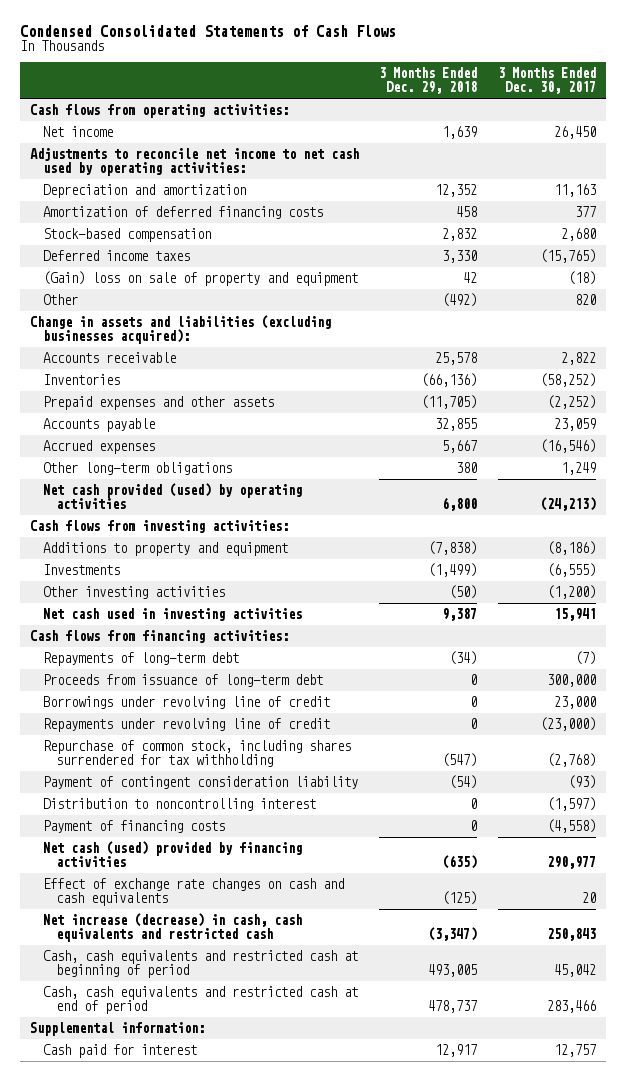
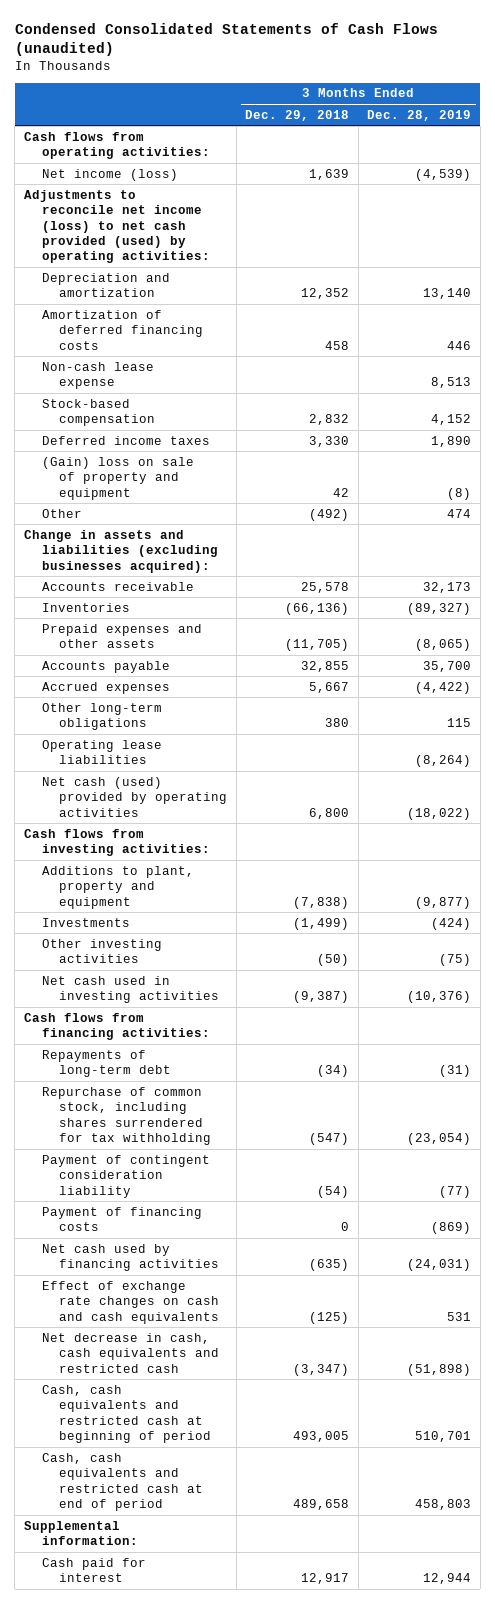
[19,24,396,37] Condensed Consolidated Statements of Cash Flows -> [14,23,438,57] Condensed Consolidated Statements of Cash Flows (unaudited)
[497,67,596,95] 3 Months Ended Dec. 30, 2017 -> none
none -> [367,109,472,121] Dec. 28, 2019
[43,125,114,137] Net income -> [41,168,178,181] Net income (loss)
[30,147,360,177] Adjustments to reconcile net income to net cash used by operating activities: -> [23,189,210,264] Adjustments to reconcile net income (loss) to net cash provided (used) by operating activities:
none -> [41,361,154,390] Non-cash lease expense
none -> [41,739,162,765] Operating lease liabilities
[43,482,303,510] Net cash provided (used) by operating activities -> [41,776,228,817] Net cash (used) provided by operating activities
[43,541,289,556] Additions to property and equipment -> [41,865,194,909] Additions to plant, property and equipment
[442,607,478,621] 9,387 -> [293,991,350,1004] (9,387)
[43,673,324,687] Proceeds from issuance of long-term debt -> none
[43,695,331,709] Borrowings under revolving line of credit -> none
[43,717,331,732] Repayments under revolving line of credit -> none
[43,797,317,811] Distribution to noncontrolling interest -> none
[43,840,303,868] Net cash (used) provided by financing activities -> [41,1243,220,1272] Net cash used by financing activities
[43,912,303,943] Net increase (decrease) in cash, cash equivalents and restricted cash -> [41,1332,220,1373] Net decrease in cash, cash equivalents and restricted cash
[428,1000,478,1014] 478,737 -> [293,1498,350,1510] 489,658

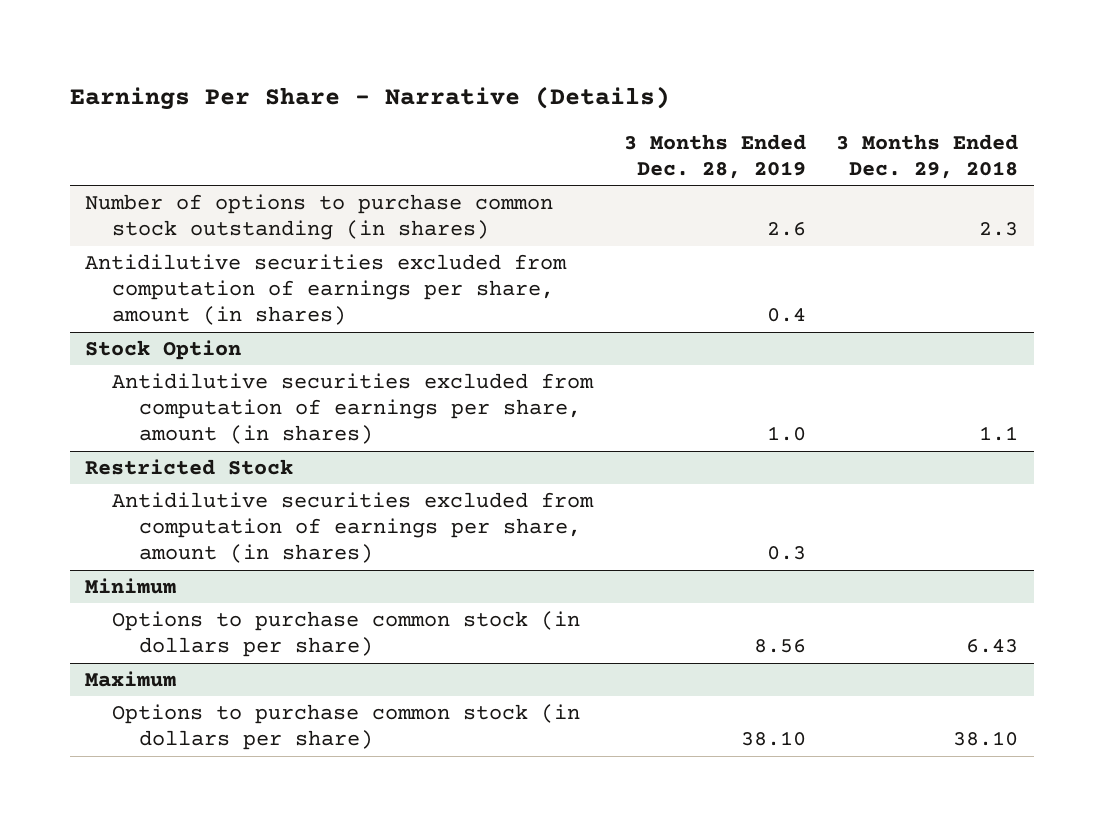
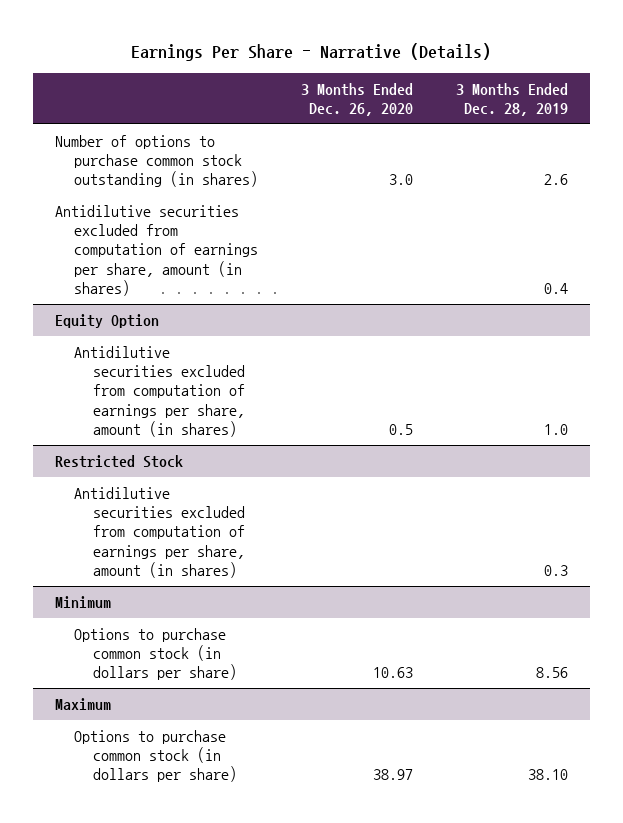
[836,133,1019,179] 3 Months Ended Dec. 29, 2018 -> none
none -> [301,82,414,117] 3 Months Ended Dec. 26, 2020
[85,340,242,361] Stock Option -> [54,313,159,328] Equity Option

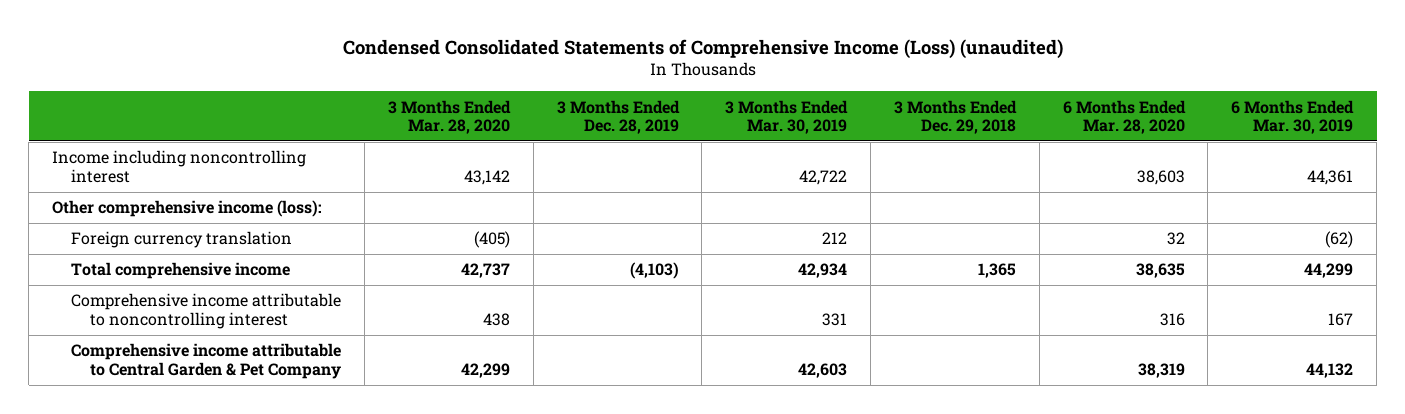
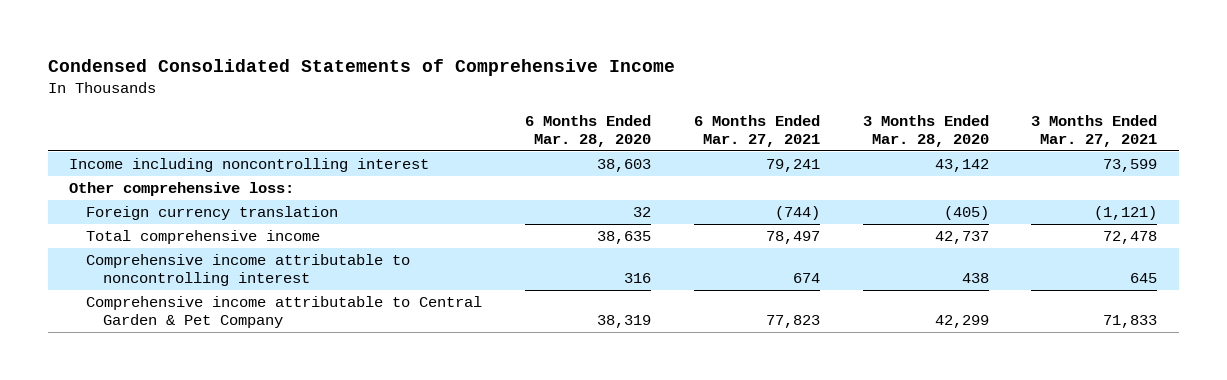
[342,38,1063,59] Condensed Consolidated Statements of Comprehensive Income (Loss) (unaudited) -> [47,58,675,76] Condensed Consolidated Statements of Comprehensive Income
[556,99,680,135] 3 Months Ended Dec. 28, 2019 -> none
[725,99,849,135] 3 Months Ended Mar. 30, 2019 -> none
[893,99,1017,135] 3 Months Ended Dec. 29, 2018 -> none
[1231,99,1355,135] 6 Months Ended Mar. 30, 2019 -> none
none -> [693,114,820,148] 6 Months Ended Mar. 27, 2021
none -> [1031,114,1158,148] 3 Months Ended Mar. 27, 2021
[51,200,322,218] Other comprehensive income (loss): -> [69,182,295,197] Other comprehensive loss:

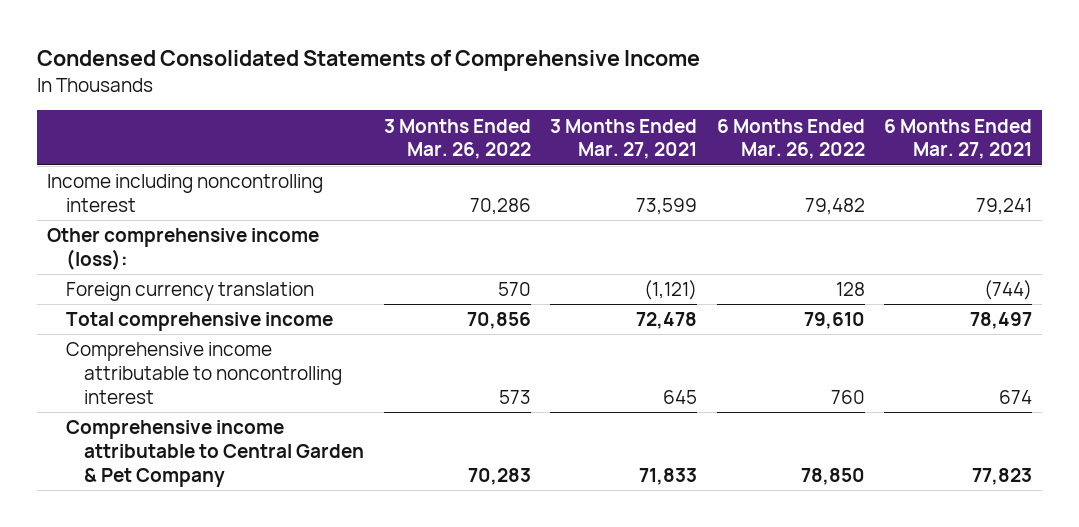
[524,114,651,148] 6 Months Ended Mar. 28, 2020 -> none
[862,114,989,148] 3 Months Ended Mar. 28, 2020 -> none
none -> [383,118,531,160] 3 Months Ended Mar. 26, 2022
none -> [716,118,865,160] 6 Months Ended Mar. 26, 2022
[69,182,295,197] Other comprehensive loss: -> [46,228,319,270] Other comprehensive income (loss):

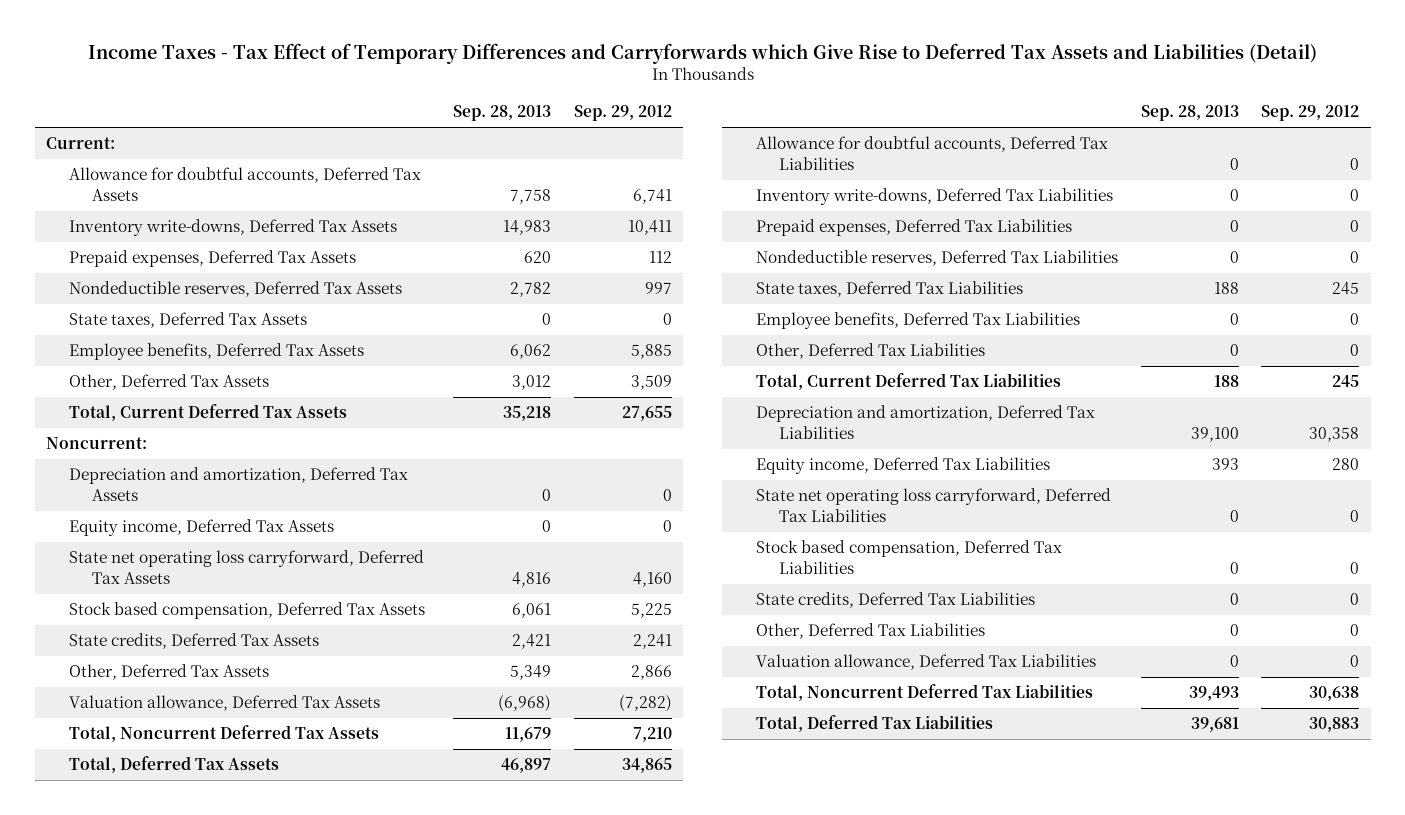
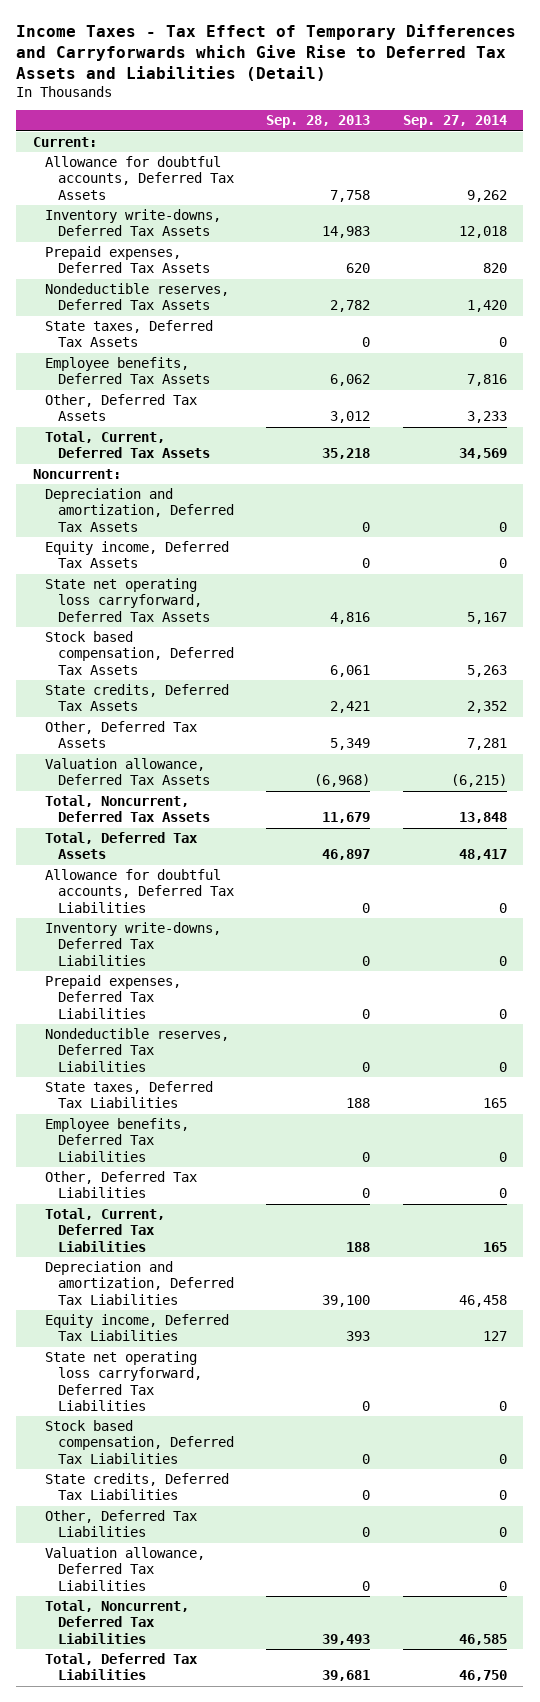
[573,105,672,122] Sep. 29, 2012 -> none
none -> [402,115,507,129] Sep. 27, 2014
[68,404,347,422] Total, Current Deferred Tax Assets -> [45,430,210,459] Total, Current, Deferred Tax Assets
[68,725,379,743] Total, Noncurrent Deferred Tax Assets -> [45,794,210,823] Total, Noncurrent, Deferred Tax Assets
[756,373,1062,391] Total, Current Deferred Tax Liabilities -> [45,1207,166,1252] Total, Current, Deferred Tax Liabilities
[756,684,1094,702] Total, Noncurrent Deferred Tax Liabilities -> [45,1599,190,1644] Total, Noncurrent, Deferred Tax Liabilities

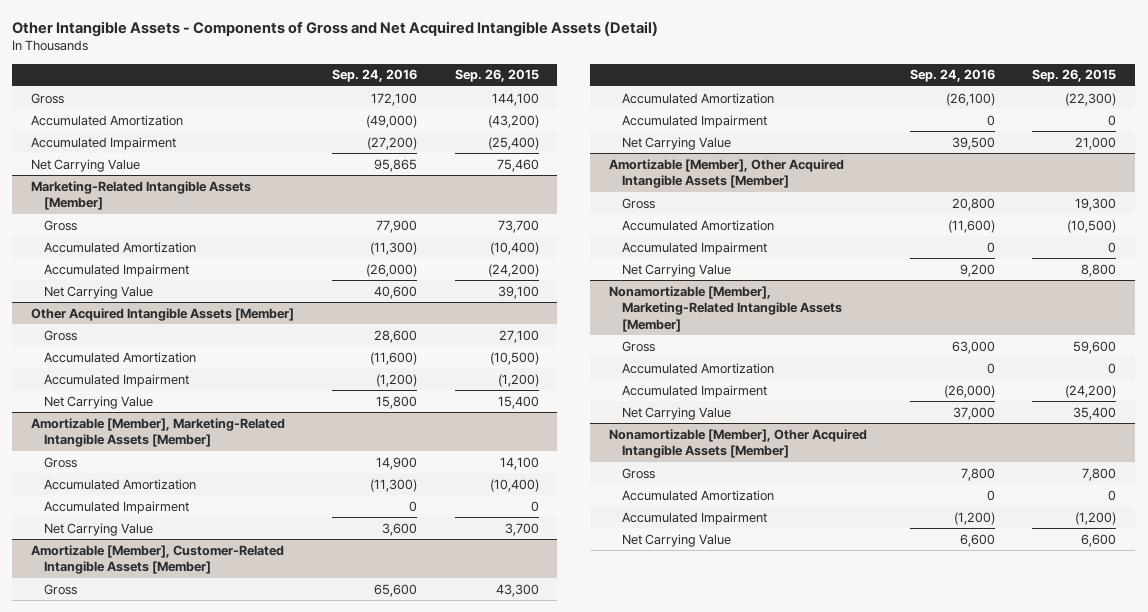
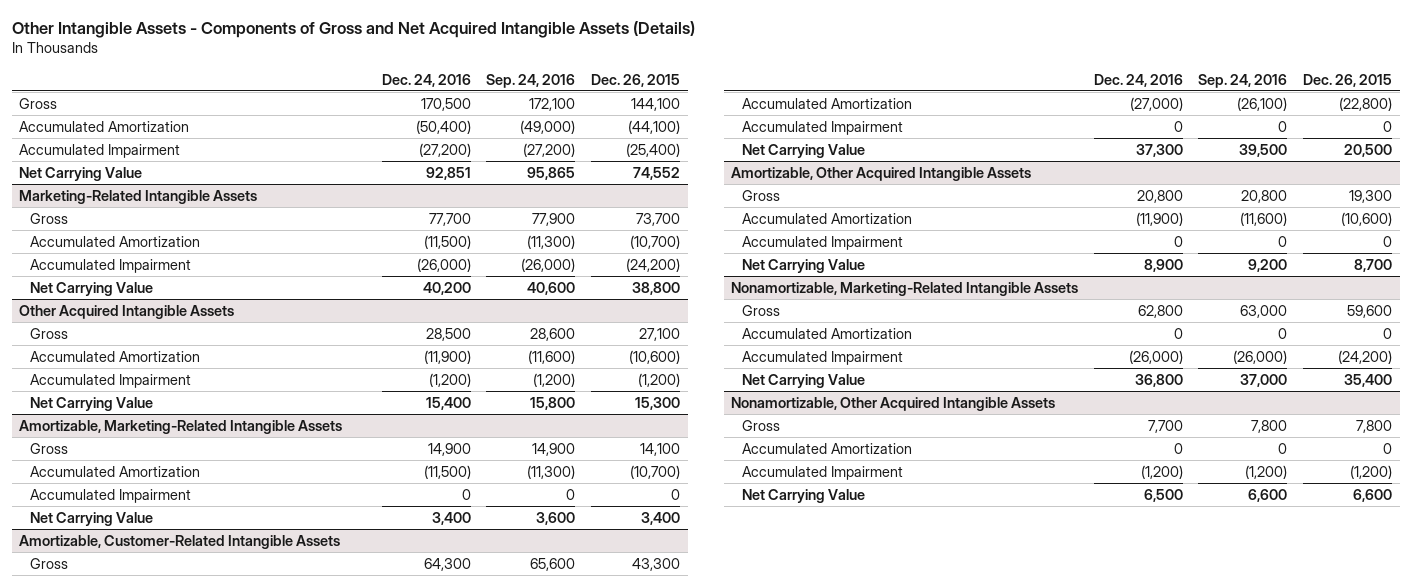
[12,20,659,37] Other Intangible Assets - Components of Gross and Net Acquired Intangible Assets (Detail) -> [11,20,695,38] Other Intangible Assets - Components of Gross and Net Acquired Intangible Assets (Details)
[454,69,539,83] Sep. 26, 2015 -> none
none -> [381,73,471,87] Dec. 24, 2016
none -> [590,73,680,87] Dec. 26, 2015
[31,180,252,211] Marketing-Related Intangible Assets [Member] -> [19,189,258,204] Marketing-Related Intangible Assets
[31,307,295,321] Other Acquired Intangible Assets [Member] -> [19,304,235,319] Other Acquired Intangible Assets
[31,417,286,448] Amortizable [Member], Marketing-Related Intangible Assets [Member] -> [19,419,343,434] Amortizable, Marketing-Related Intangible Assets
[31,544,285,575] Amortizable [Member], Customer-Related Intangible Assets [Member] -> [19,534,341,549] Amortizable, Customer-Related Intangible Assets
[609,158,845,189] Amortizable [Member], Other Acquired Intangible Assets [Member] -> [731,166,1032,181] Amortizable, Other Acquired Intangible Assets
[609,285,842,332] Nonamortizable [Member], Marketing-Related Intangible Assets [Member] -> [731,281,1079,296] Nonamortizable, Marketing-Related Intangible Assets
[609,428,868,459] Nonamortizable [Member], Other Acquired Intangible Assets [Member] -> [731,396,1056,411] Nonamortizable, Other Acquired Intangible Assets

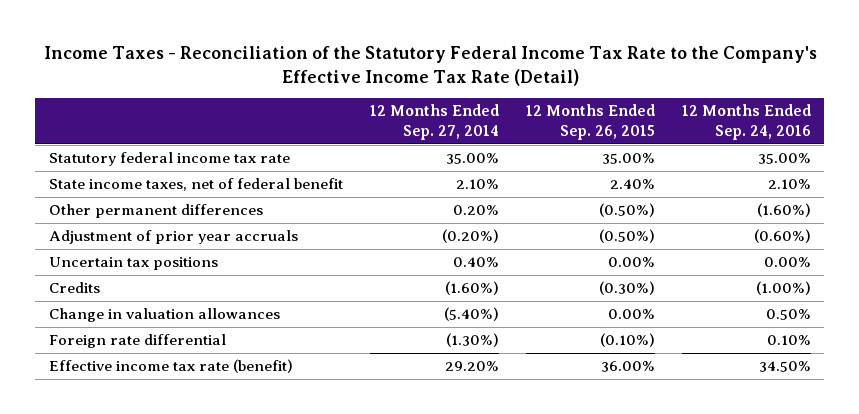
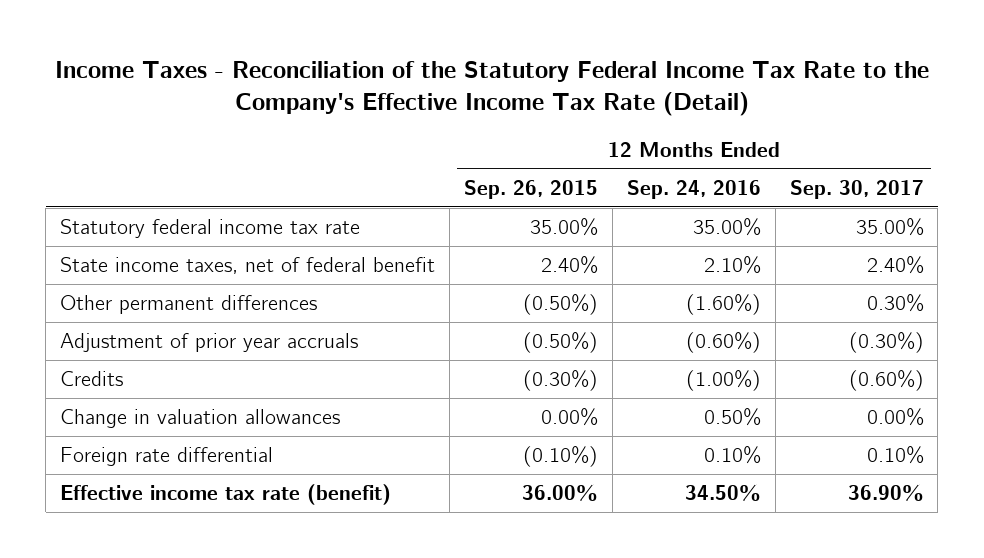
[369,104,499,141] 12 Months Ended Sep. 27, 2014 -> none
none -> [789,179,924,199] Sep. 30, 2017
[48,257,218,271] Uncertain tax positions -> none

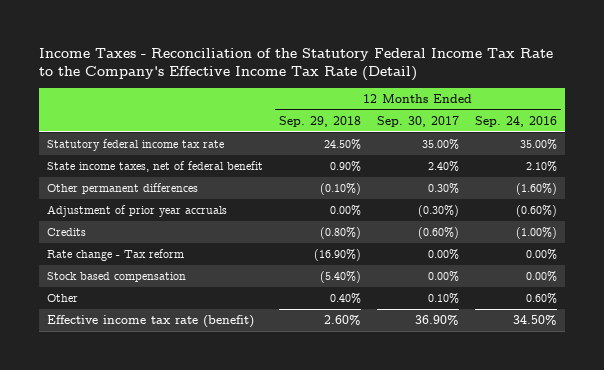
[463,179,598,199] Sep. 26, 2015 -> none
none -> [278,116,361,128] Sep. 29, 2018
[60,409,341,429] Change in valuation allowances -> none
[60,447,274,467] Foreign rate differential -> none
none -> [47,249,185,262] Rate change - Tax reform
none -> [47,272,187,283] Stock based compensation
none -> [47,294,79,303] Other

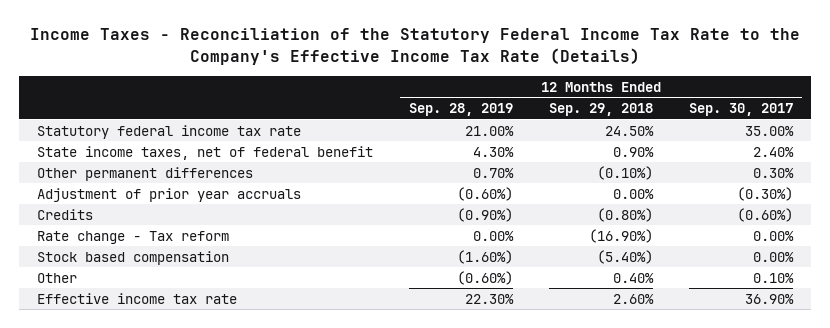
[39,47,554,82] Income Taxes - Reconciliation of the Statutory Federal Income Tax Rate to the Company's Effective Income Tax Rate (Detail) -> [29,28,800,65] Income Taxes - Reconciliation of the Statutory Federal Income Tax Rate to the Company's Effective Income Tax Rate (Details)
[474,116,557,128] Sep. 24, 2016 -> none
none -> [408,103,513,117] Sep. 28, 2019
[47,315,255,329] Effective income tax rate (benefit) -> [36,292,237,304] Effective income tax rate

